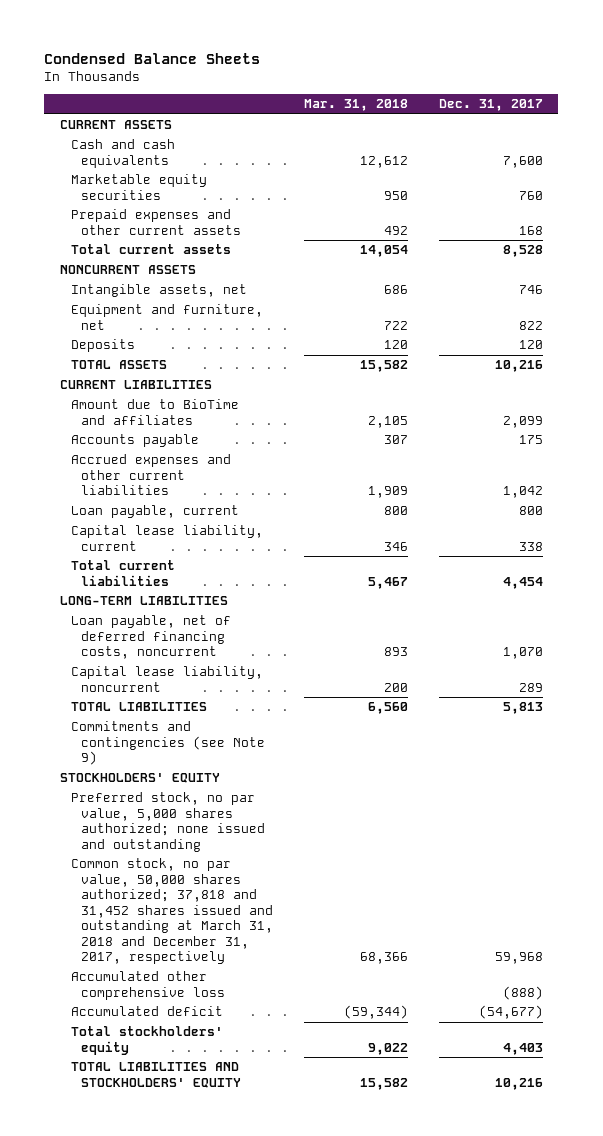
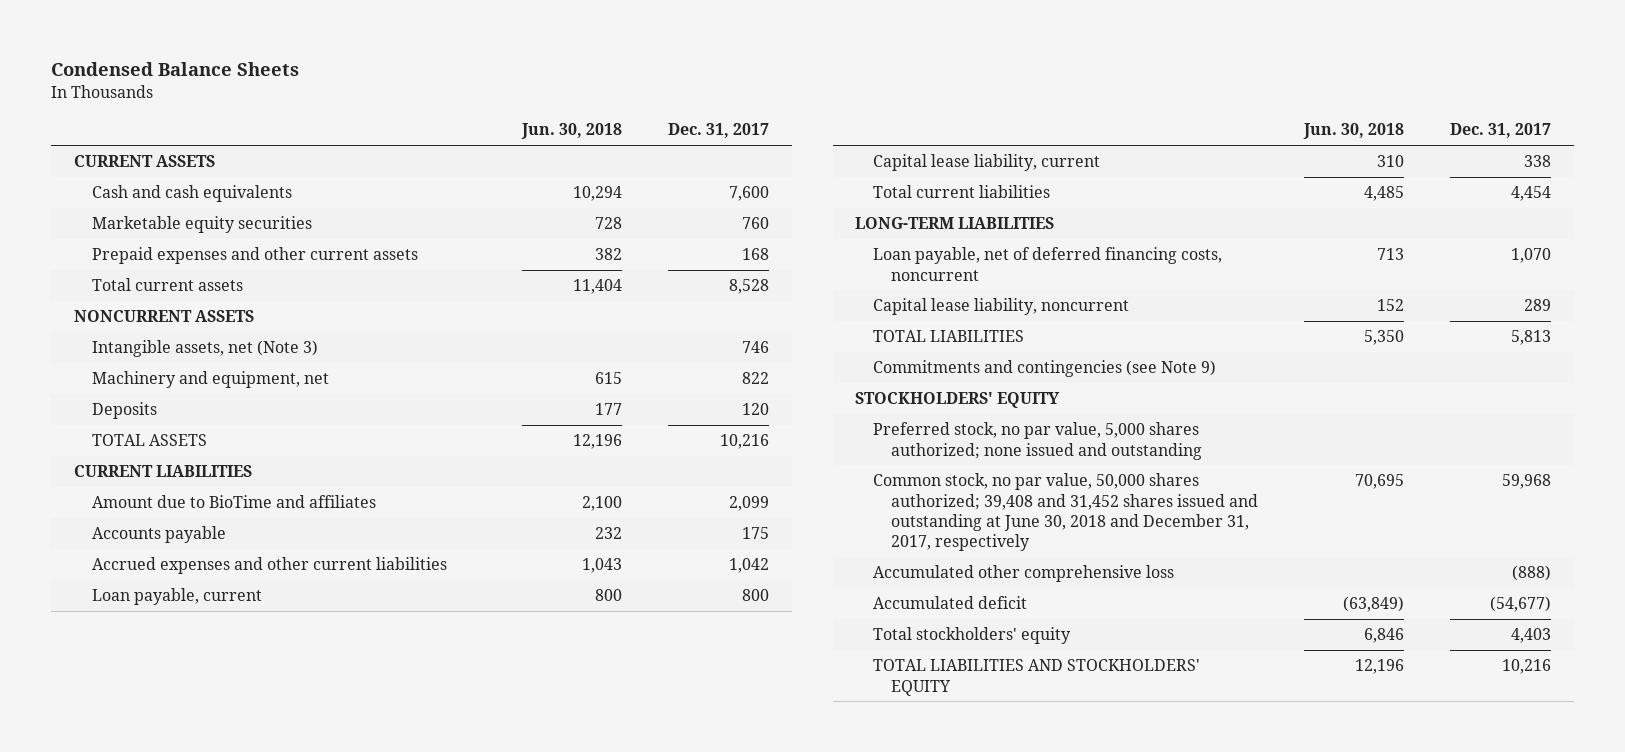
[304,99,409,112] Mar. 31, 2018 -> none
none -> [521,123,623,140] Jun. 30, 2018
[70,284,247,298] Intangible assets, net -> [91,340,318,358] Intangible assets, net (Note 3)
[70,304,263,330] Equipment and furniture, net -> [91,371,329,389] Machinery and equipment, net
[70,858,274,965] Common stock, no par value, 50,000 shares authorized; 37,818 and 31,452 shares issued and outstanding at March 31, 2018 and December 31, 2017, respectively -> [873,473,1259,552] Common stock, no par value, 50,000 shares authorized; 39,408 and 31,452 shares issued and outstanding at June 30, 2018 and December 31, 2017, respectively

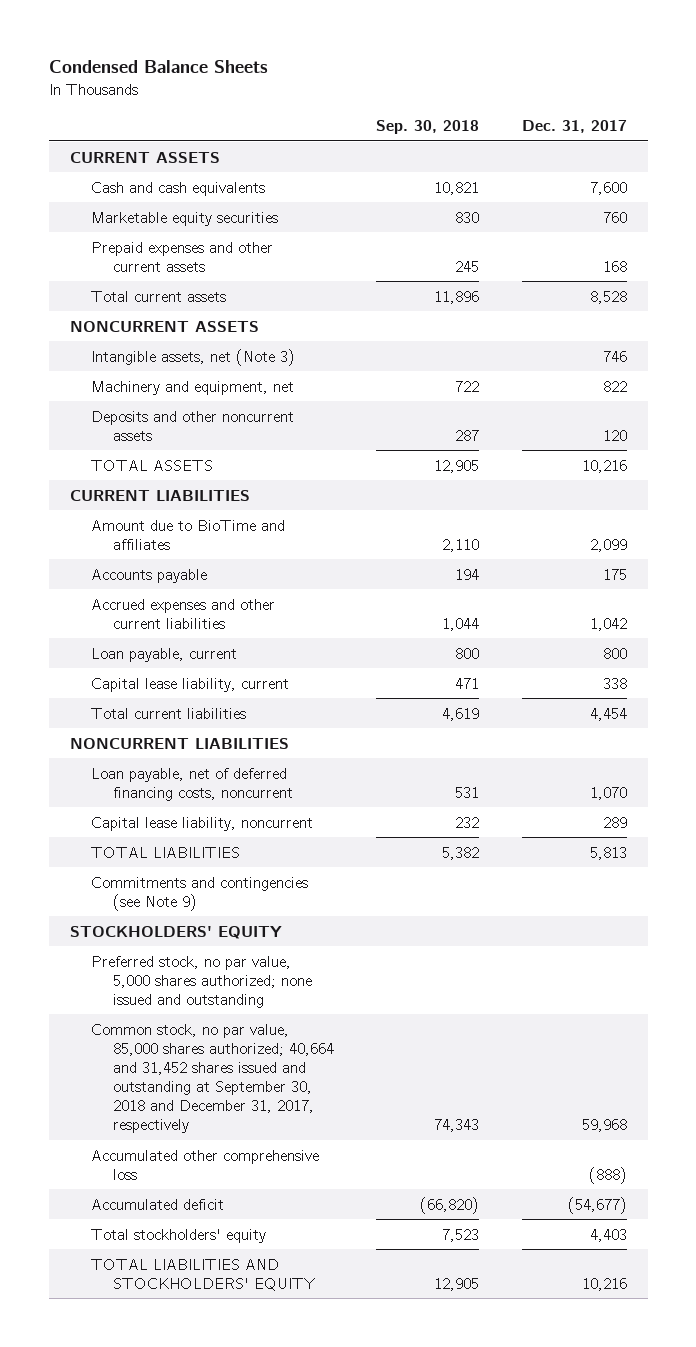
[521,123,623,140] Jun. 30, 2018 -> none
none -> [376,119,480,134] Sep. 30, 2018
[91,402,157,420] Deposits -> none
none -> [91,410,295,441] Deposits and other noncurrent assets
[855,217,1055,230] LONG-TERM LIABILITIES -> [69,737,289,749] NONCURRENT LIABILITIES
[873,473,1259,552] Common stock, no par value, 50,000 shares authorized; 39,408 and 31,452 shares issued and outstanding at June 30, 2018 and December 31, 2017, respectively -> [91,1023,334,1133] Common stock, no par value, 85,000 shares authorized; 40,664 and 31,452 shares issued and outstanding at September 30, 2018 and December 31, 2017, respectively

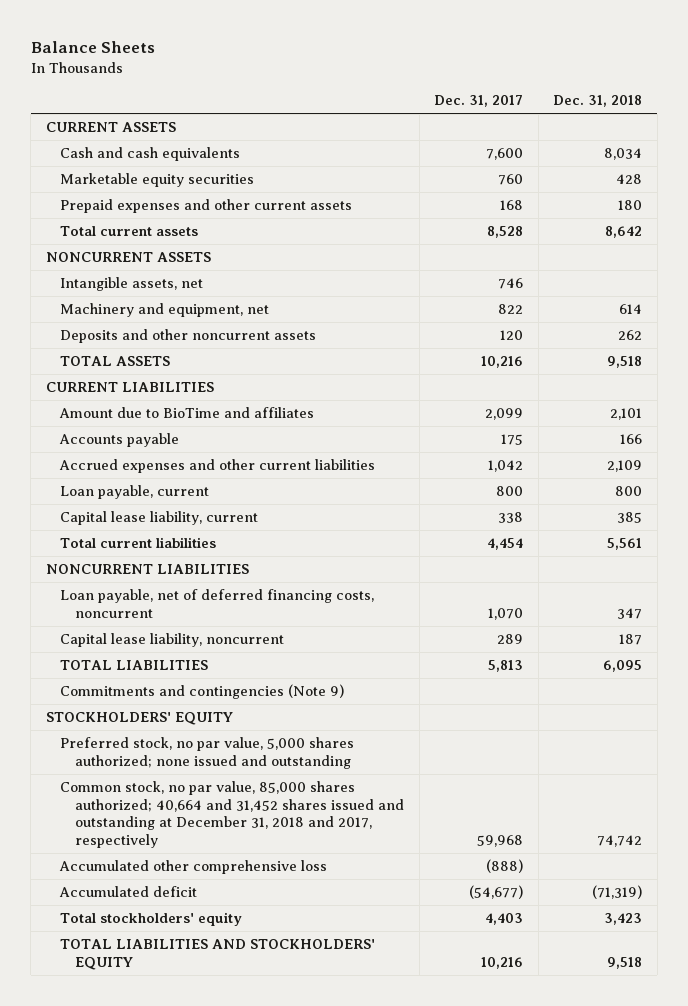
[48,60,268,74] Condensed Balance Sheets -> [30,41,155,54] Balance Sheets
[376,119,480,134] Sep. 30, 2018 -> none
none -> [553,95,643,108] Dec. 31, 2018
[91,348,296,366] Intangible assets, net (Note 3) -> [60,277,204,292] Intangible assets, net
[91,876,309,911] Commitments and contingencies (see Note 9) -> [60,684,345,700] Commitments and contingencies (Note 9)
[91,1023,334,1133] Common stock, no par value, 85,000 shares authorized; 40,664 and 31,452 shares issued and outstanding at September 30, 2018 and December 31, 2017, respectively -> [60,781,405,848] Common stock, no par value, 85,000 shares authorized; 40,664 and 31,452 shares issued and outstanding at December 31, 2018 and 2017, respectively

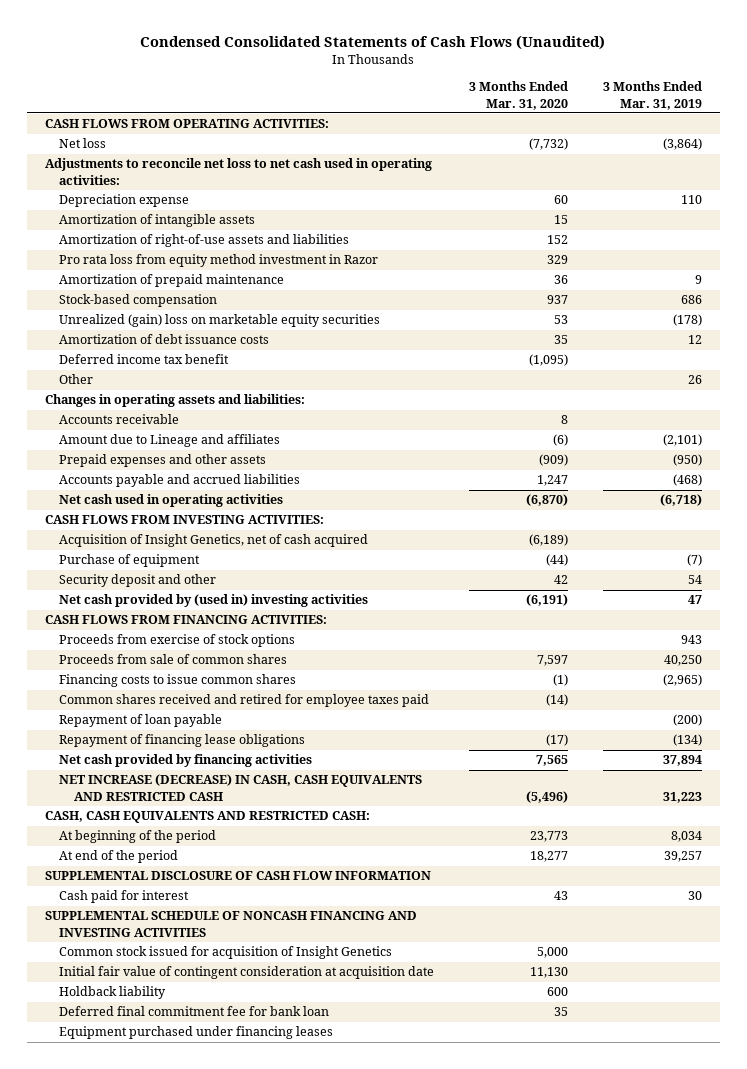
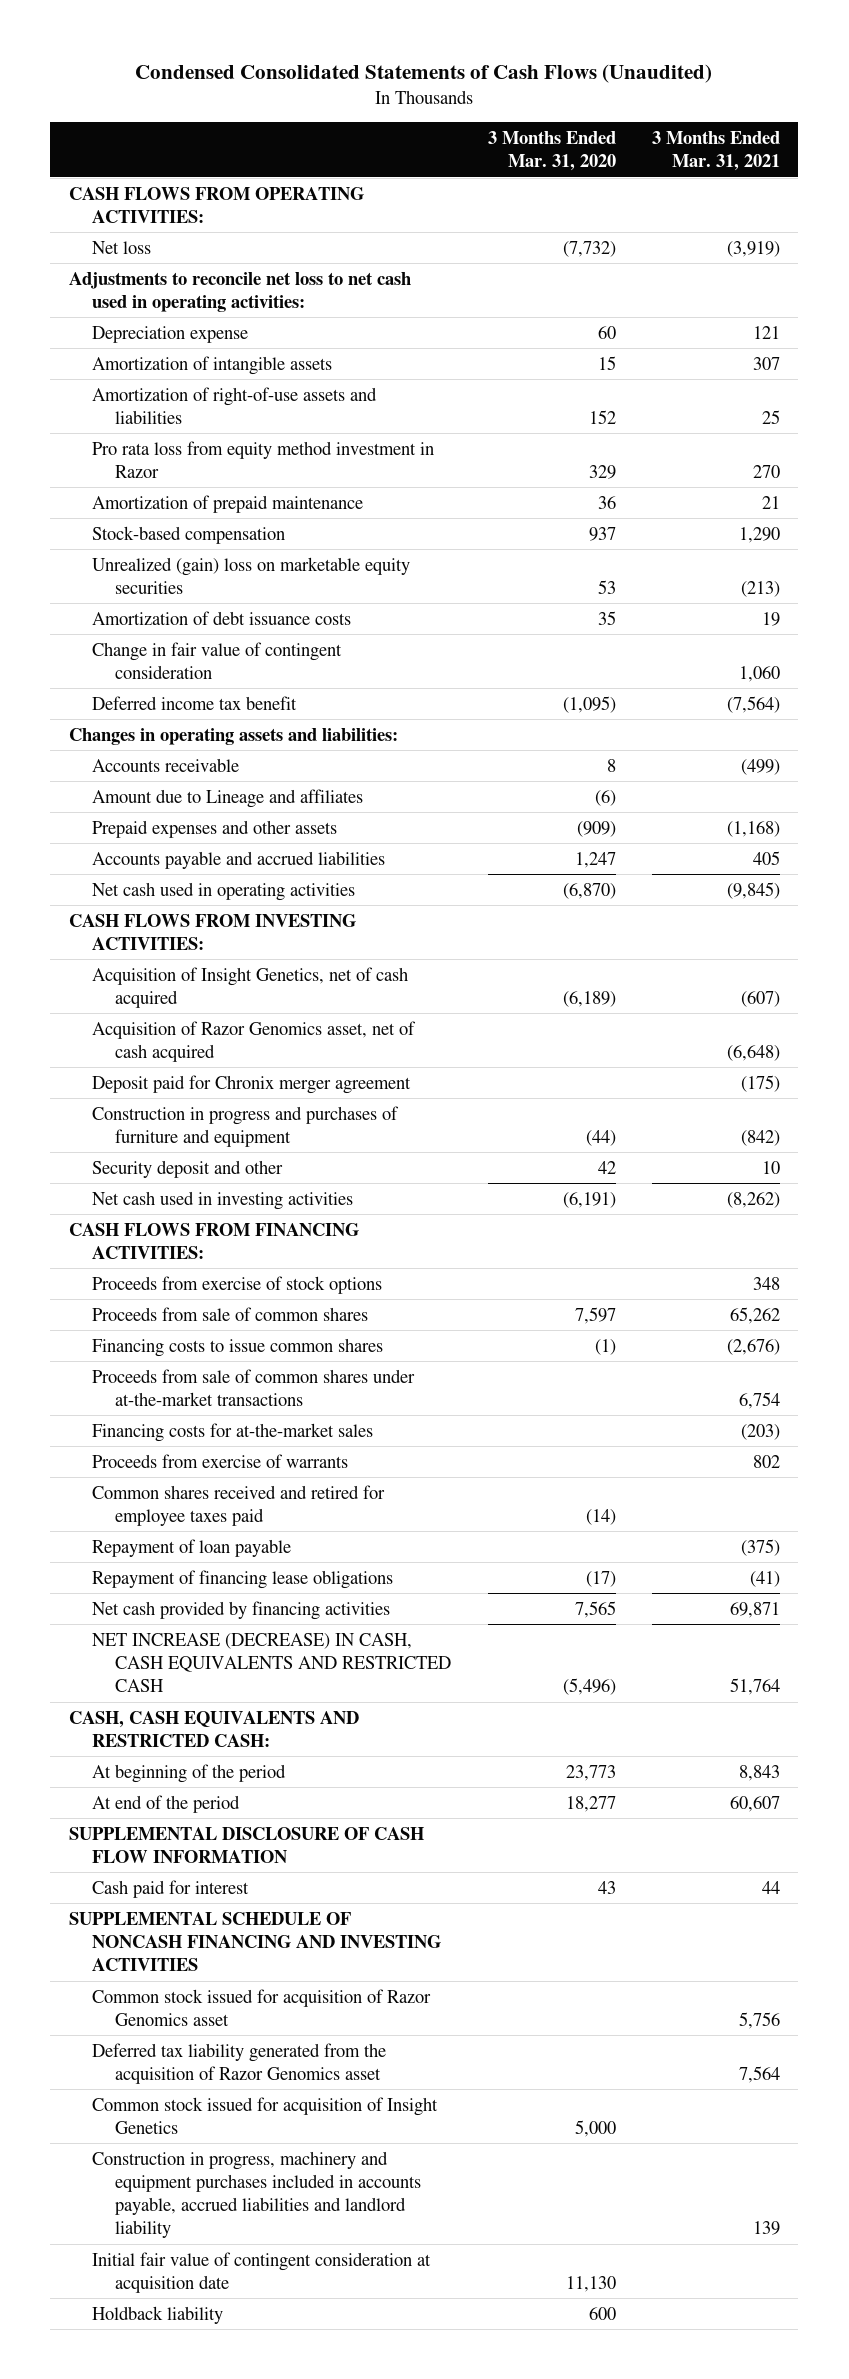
[603,81,703,110] 3 Months Ended Mar. 31, 2019 -> none
none -> [652,130,781,172] 3 Months Ended Mar. 31, 2021
none -> [92,641,343,679] Change in fair value of contingent consideration
[59,374,94,385] Other -> none
none -> [92,1020,417,1062] Acquisition of Razor Genomics asset, net of cash acquired
none -> [92,1074,412,1094] Deposit paid for Chronix merger agreement
[59,554,201,568] Purchase of equipment -> [92,1105,400,1147] Construction in progress and purchases of furniture and equipment
[59,594,369,608] Net cash provided by (used in) investing activities -> [92,1190,354,1210] Net cash used in investing activities
none -> [92,1368,416,1406] Proceeds from sale of common shares under at-the-market transactions
none -> [92,1422,374,1442] Financing costs for at-the-market sales
none -> [92,1453,349,1468] Proceeds from exercise of warrants
none -> [92,1988,432,2026] Common stock issued for acquisition of Razor Genomics asset
none -> [92,2042,387,2084] Deferred tax liability generated from the acquisition of Razor Genomics asset
none -> [92,2150,422,2239] Construction in progress, machinery and equipment purchases included in accounts payable, accrued liabilities and landlord liability
[59,1006,330,1017] Deferred final commitment fee for bank loan -> none
[59,1026,334,1040] Equipment purchased under financing leases -> none

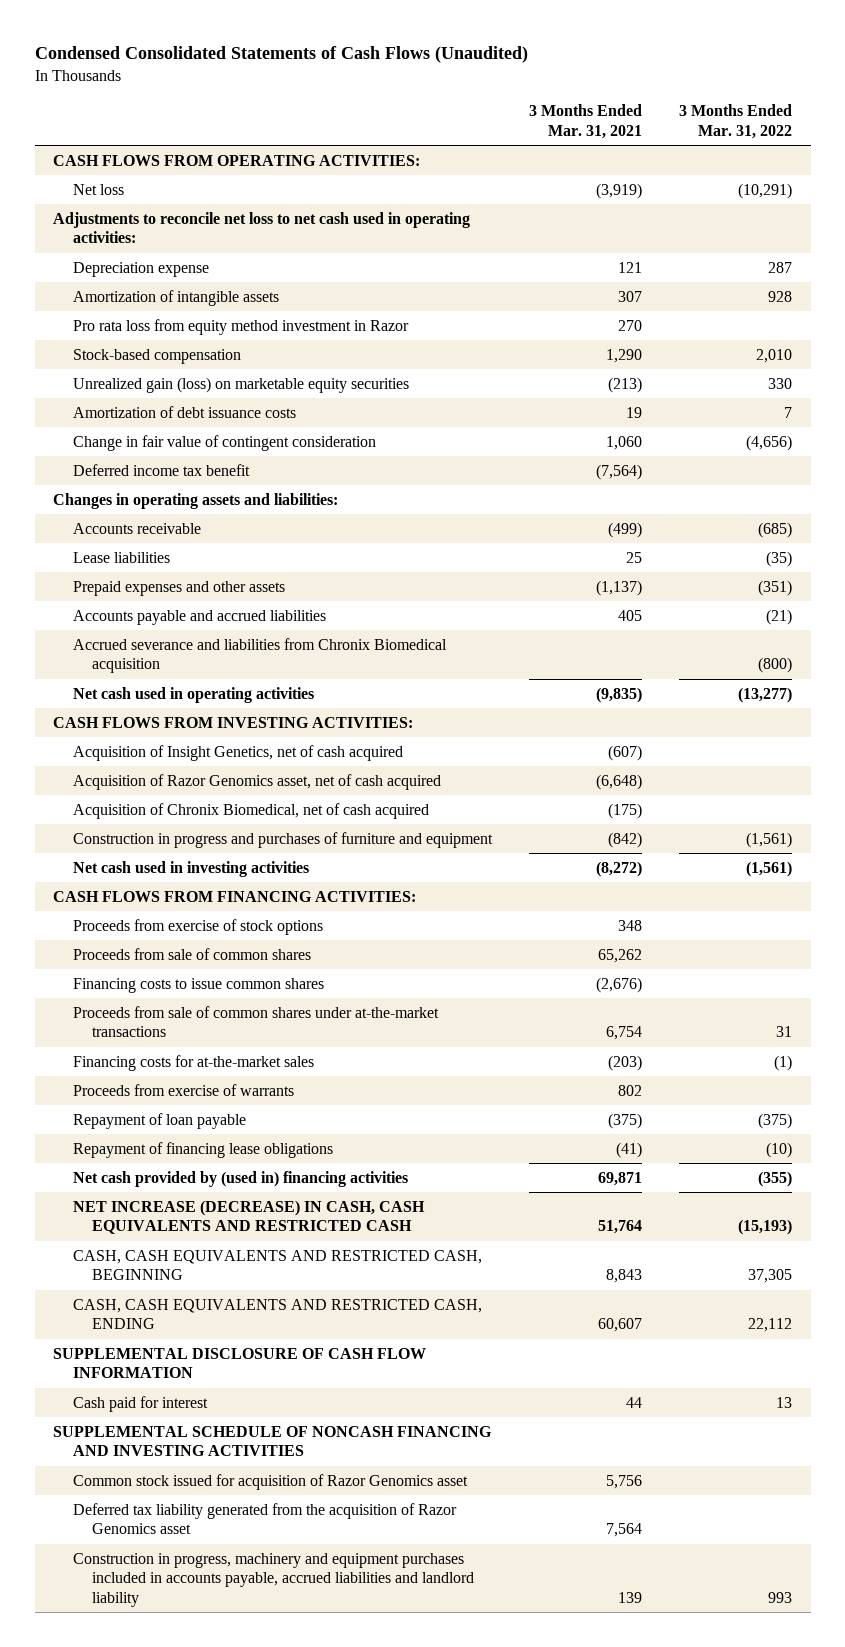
[487,130,616,172] 3 Months Ended Mar. 31, 2020 -> none
none -> [678,104,792,139] 3 Months Ended Mar. 31, 2022
[92,386,378,424] Amortization of right-of-use assets and liabilities -> none
[92,494,364,513] Amortization of prepaid maintenance -> none
[92,556,411,594] Unrealized (gain) loss on marketable equity securities -> [72,376,409,393] Unrealized gain (loss) on marketable equity securities
[92,788,364,808] Amount due to Lineage and affiliates -> none
none -> [72,551,170,563] Lease liabilities
[727,820,781,837] (1,168) -> [595,579,642,596] (1,137)
none -> [72,637,447,674] Accrued severance and liabilities from Chronix Biomedical acquisition
[727,881,781,899] (9,845) -> [595,686,642,703] (9,835)
[92,1074,412,1094] Deposit paid for Chronix merger agreement -> [72,802,429,819] Acquisition of Chronix Biomedical, net of cash acquired
[92,1159,284,1178] Security deposit and other -> none
[727,1191,781,1208] (8,262) -> [595,860,642,877] (8,272)
[92,1484,386,1526] Common shares received and retired for employee taxes paid -> none
[92,1600,391,1620] Net cash provided by financing activities -> [72,1170,408,1187] Net cash provided by (used in) financing activities
[68,1710,359,1747] CASH, CASH EQUIVALENTS AND RESTRICTED CASH: -> none
[92,1763,287,1783] At beginning of the period -> [72,1249,482,1281] CASH, CASH EQUIVALENTS AND RESTRICTED CASH, BEGINNING
[92,1794,241,1813] At end of the period -> [72,1298,482,1330] CASH, CASH EQUIVALENTS AND RESTRICTED CASH, ENDING
[92,2096,439,2134] Common stock issued for acquisition of Insight Genetics -> none
[92,2251,432,2293] Initial fair value of contingent consideration at acquisition date -> none
[92,2305,224,2324] Holdback liability -> none

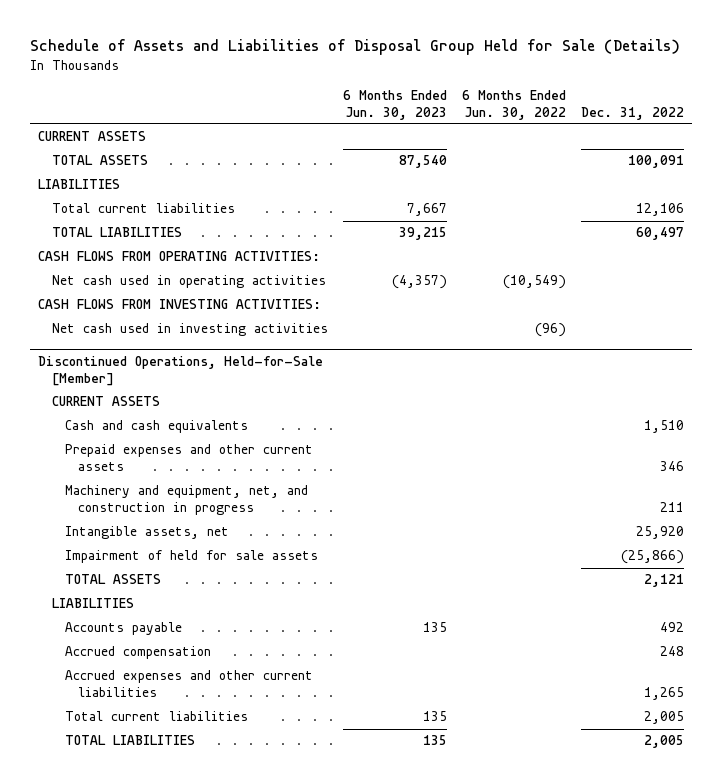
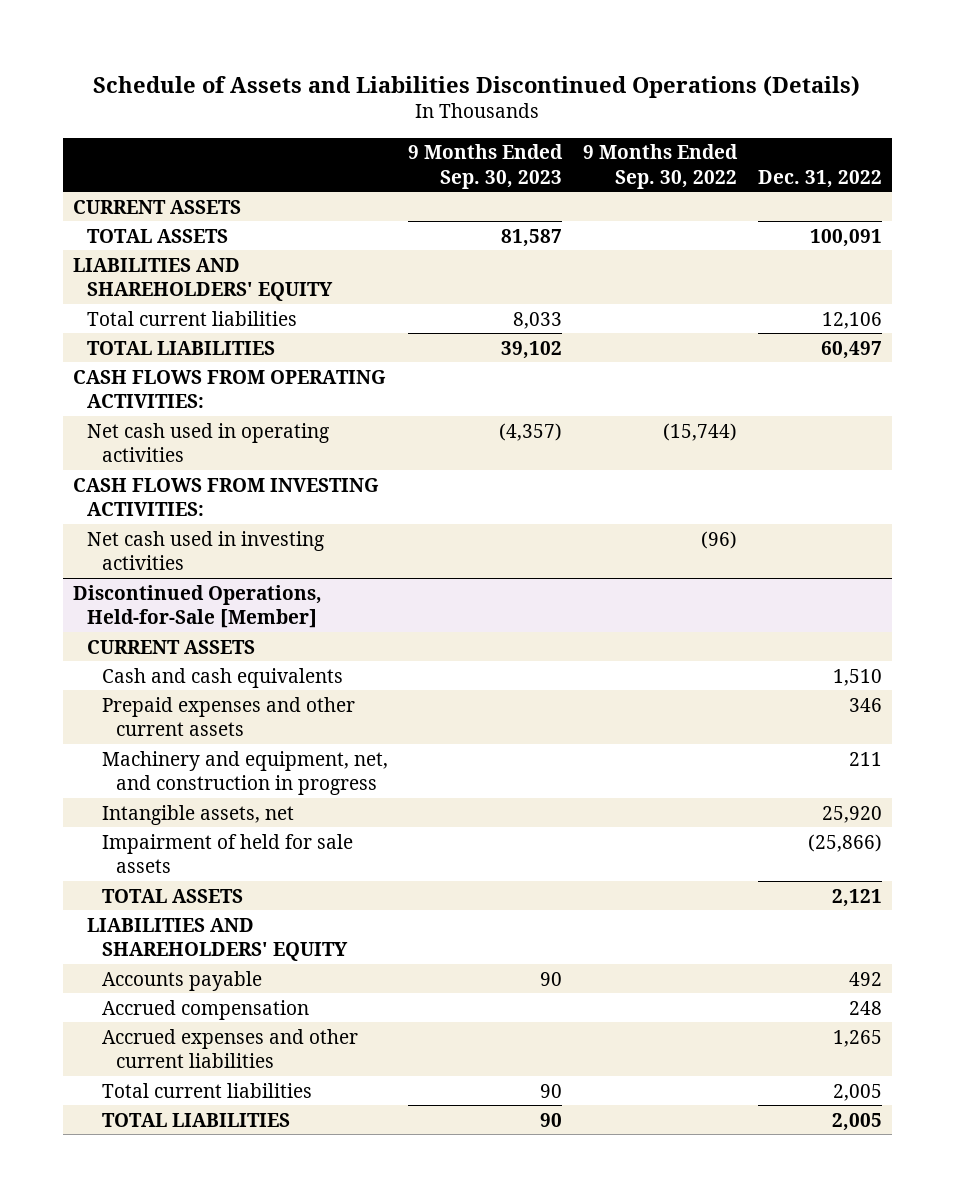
[30,39,681,56] Schedule of Assets and Liabilities of Disposal Group Held for Sale (Details) -> [93,75,861,98] Schedule of Assets and Liabilities Discontinued Operations (Details)
[342,89,447,120] 6 Months Ended Jun. 30, 2023 -> none
[462,89,567,120] 6 Months Ended Jun. 30, 2022 -> none
none -> [408,144,564,189] 9 Months Ended Sep. 30, 2023
none -> [583,144,739,189] 9 Months Ended Sep. 30, 2022
[38,179,121,190] LIABILITIES -> [72,257,334,301] LIABILITIES AND SHAREHOLDERS' EQUITY
[51,598,134,609] LIABILITIES -> [87,917,348,961] LIABILITIES AND SHAREHOLDERS' EQUITY

